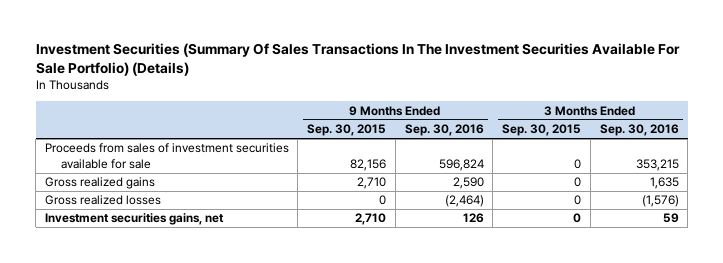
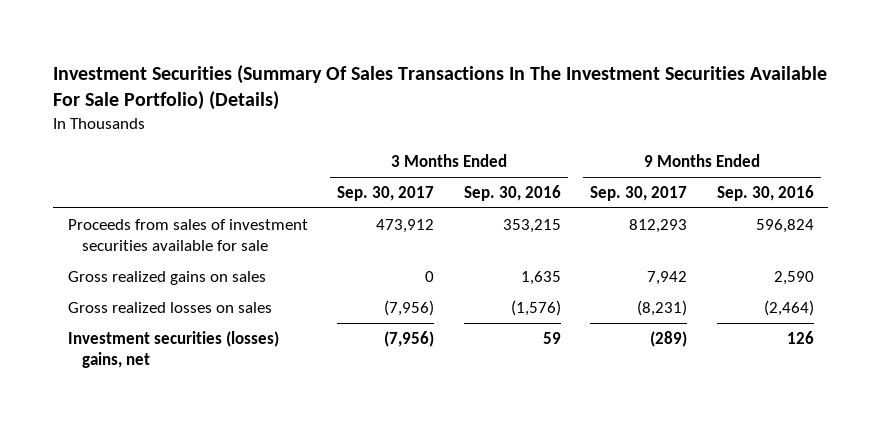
[307,124,387,137] Sep. 30, 2015 -> none
[502,124,582,137] Sep. 30, 2015 -> none
none -> [337,185,435,201] Sep. 30, 2017
none -> [590,185,688,201] Sep. 30, 2017
[44,177,155,190] Gross realized gains -> [68,270,267,285] Gross realized gains on sales
[44,195,161,206] Gross realized losses -> [68,301,273,313] Gross realized losses on sales
[44,213,224,226] Investment securities gains, net -> [68,330,280,369] Investment securities (losses) gains, net

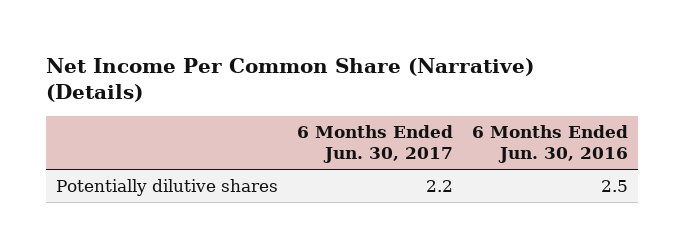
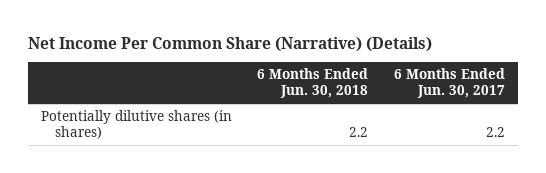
[472,125,629,164] 6 Months Ended Jun. 30, 2016 -> none
none -> [257,68,369,99] 6 Months Ended Jun. 30, 2018
[55,179,278,197] Potentially dilutive shares -> [40,110,232,140] Potentially dilutive shares (in shares)

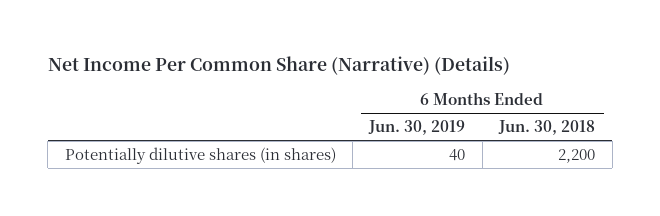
[393,68,505,99] 6 Months Ended Jun. 30, 2017 -> none
none -> [368,120,466,136] Jun. 30, 2019
[349,127,369,138] 2.2 -> [558,149,596,164] 2,200

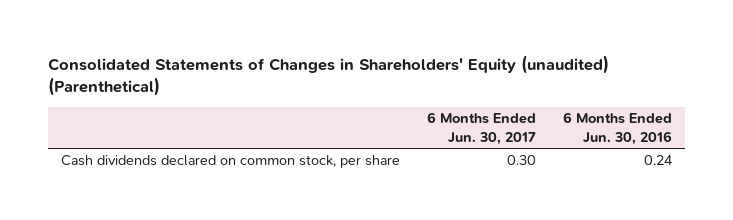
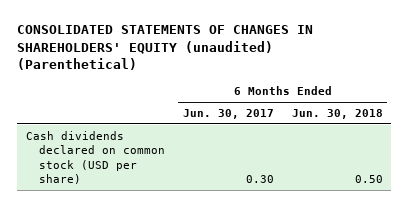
[47,55,609,97] Consolidated Statements of Changes in Shareholders' Equity (unaudited) (Parenthetical) -> [17,25,314,71] CONSOLIDATED STATEMENTS OF CHANGES IN SHAREHOLDERS' EQUITY (unaudited) (Parenthetical)
[562,112,672,145] 6 Months Ended Jun. 30, 2016 -> none
none -> [291,108,383,119] Jun. 30, 2018
[61,155,401,169] Cash dividends declared on common stock, per share -> [25,130,166,185] Cash dividends declared on common stock (USD per share)

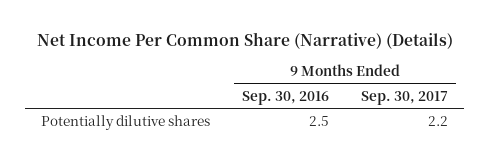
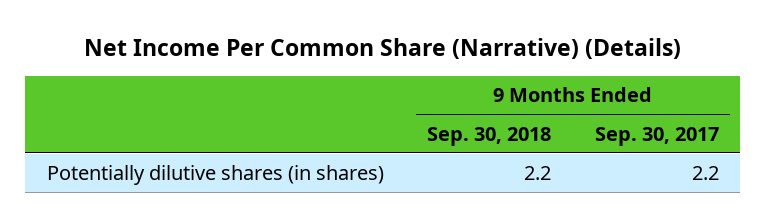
[242,90,330,105] Sep. 30, 2016 -> none
none -> [427,126,552,146] Sep. 30, 2018
[41,115,211,131] Potentially dilutive shares -> [46,165,384,186] Potentially dilutive shares (in shares)

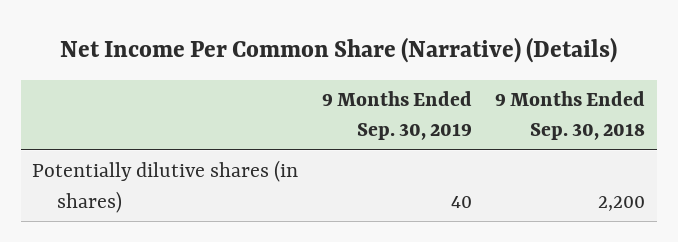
[594,126,719,146] Sep. 30, 2017 -> none
none -> [321,91,472,141] 9 Months Ended Sep. 30, 2019
[524,166,552,181] 2.2 -> [598,195,646,211] 2,200

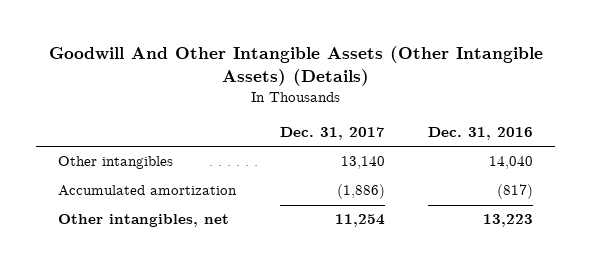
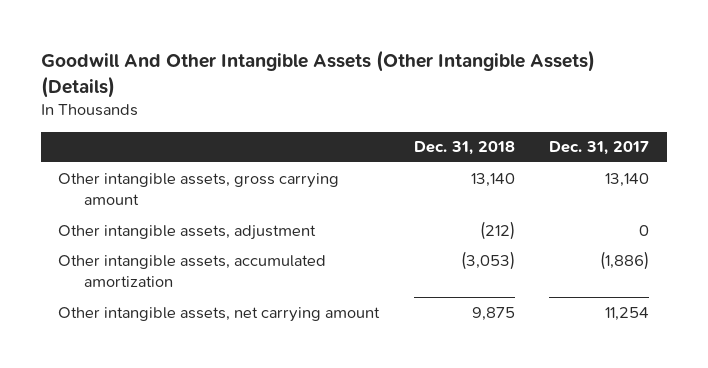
[428,126,534,140] Dec. 31, 2016 -> none
none -> [413,141,515,156] Dec. 31, 2018
[57,156,173,170] Other intangibles -> [58,172,340,206] Other intangible assets, gross carrying amount
none -> [58,224,317,240] Other intangible assets, adjustment
[57,185,237,197] Accumulated amortization -> [58,254,327,288] Other intangible assets, accumulated amortization
[57,214,229,228] Other intangibles, net -> [58,306,381,322] Other intangible assets, net carrying amount

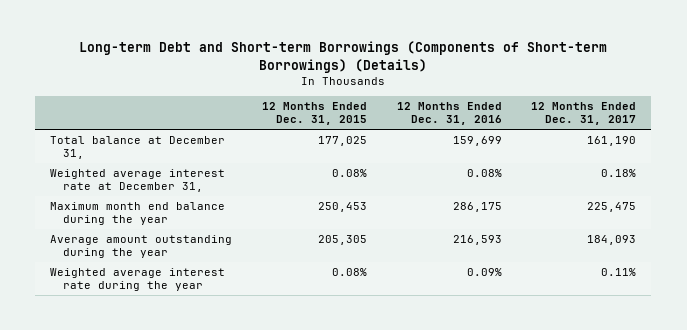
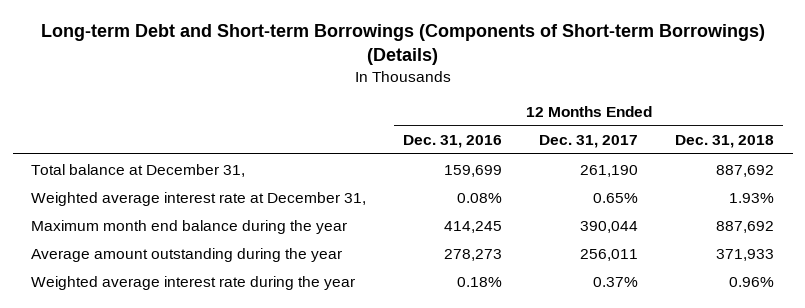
[261,101,367,126] 12 Months Ended Dec. 31, 2015 -> none
none -> [675,134,775,148] Dec. 31, 2018
[587,135,637,146] 161,190 -> [580,164,639,177] 261,190
[601,168,637,177] 0.18% -> [593,192,639,203] 0.65%
[452,201,502,212] 286,175 -> [444,220,503,233] 414,245
[587,201,637,212] 225,475 -> [580,220,639,233] 390,044
[452,234,502,245] 216,593 -> [444,248,503,261] 278,273
[587,234,637,245] 184,093 -> [580,248,639,261] 256,011
[466,267,502,276] 0.09% -> [457,276,503,287] 0.18%
[601,267,637,276] 0.11% -> [593,276,639,287] 0.37%

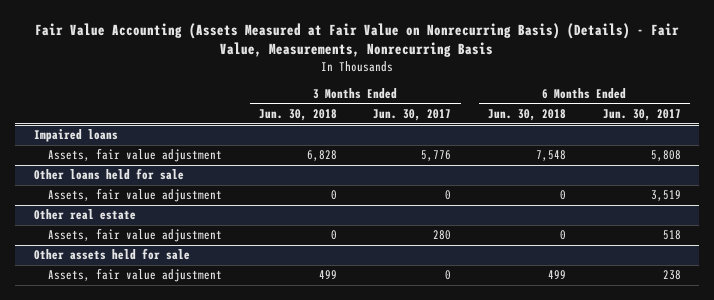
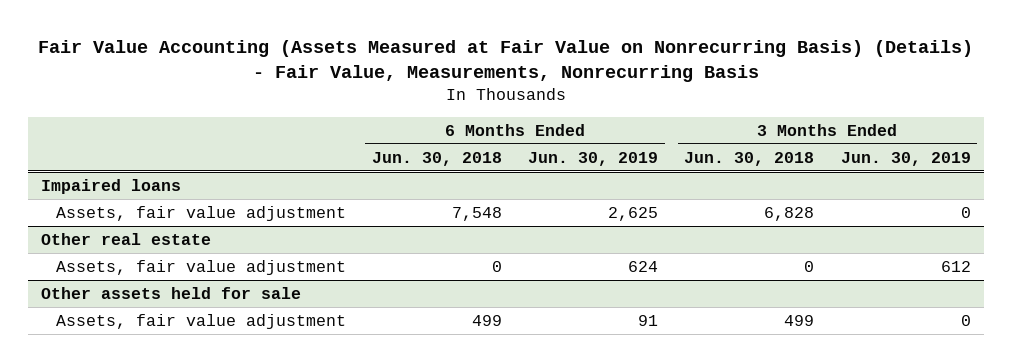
[373,109,452,122] Jun. 30, 2017 -> none
[602,109,681,122] Jun. 30, 2017 -> none
none -> [528,151,659,166] Jun. 30, 2019
none -> [840,151,971,166] Jun. 30, 2019
[33,168,184,181] Other loans held for sale -> none
[48,188,223,203] Assets, fair value adjustment -> none

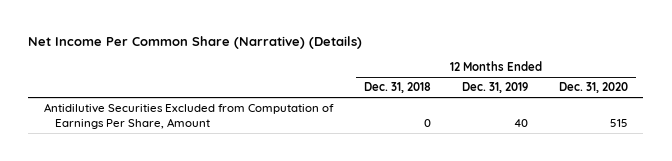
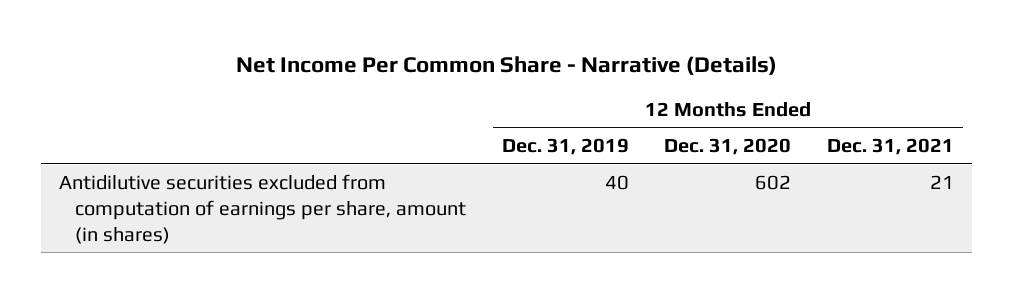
[28,35,363,49] Net Income Per Common Share (Narrative) (Details) -> [235,55,777,75] Net Income Per Common Share - Narrative (Details)
[363,82,431,94] Dec. 31, 2018 -> none
none -> [827,138,955,156] Dec. 31, 2021
[43,103,334,129] Antidilutive Securities Excluded from Computation of Earnings Per Share, Amount -> [59,174,466,244] Antidilutive securities excluded from computation of earnings per share, amount (in shares)
[609,118,628,127] 515 -> [755,175,792,191] 602

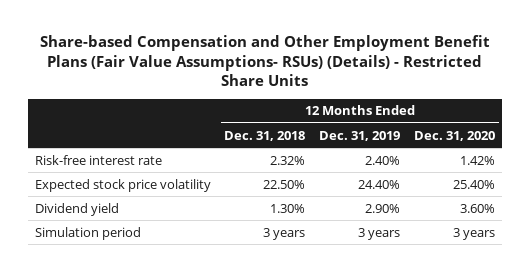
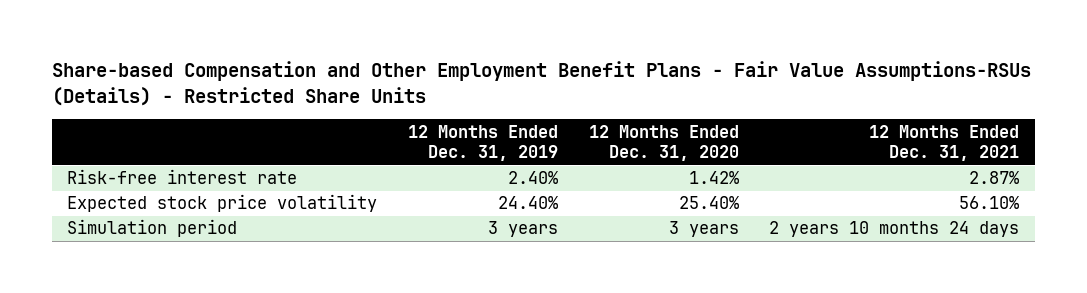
[39,35,490,87] Share-based Compensation and Other Employment Benefit Plans (Fair Value Assumptions- RSUs) (Details) - Restricted Share Units -> [51,61,1031,106] Share-based Compensation and Other Employment Benefit Plans - Fair Value Assumptions-RSUs (Details) - Restricted Share Units
[224,130,306,141] Dec. 31, 2018 -> none
none -> [869,124,1020,162] 12 Months Ended Dec. 31, 2021
[34,202,119,216] Dividend yield -> none

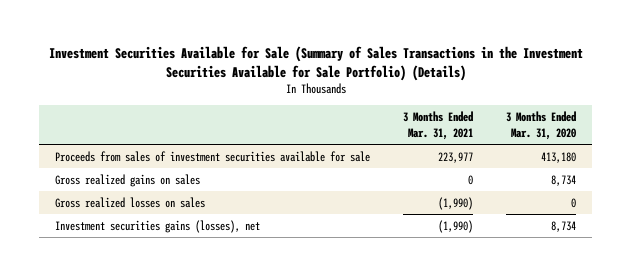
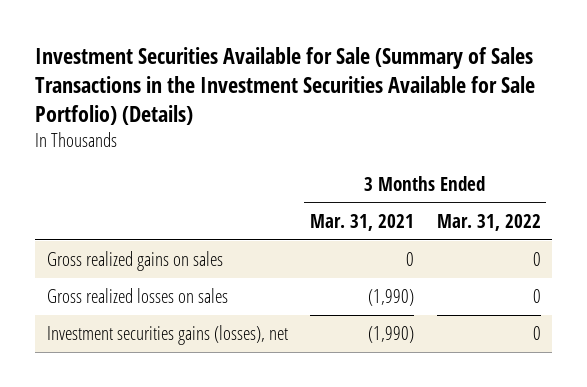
[505,111,576,140] 3 Months Ended Mar. 31, 2020 -> none
none -> [436,213,541,231] Mar. 31, 2022
[55,150,371,162] Proceeds from sales of investment securities available for sale -> none

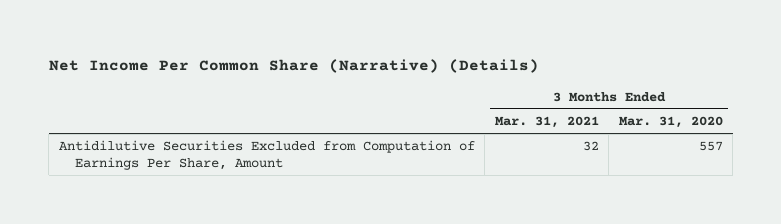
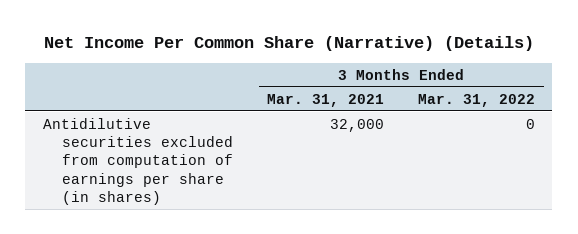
[618,116,723,129] Mar. 31, 2020 -> none
none -> [418,93,536,107] Mar. 31, 2022
[58,140,475,170] Antidilutive Securities Excluded from Computation of Earnings Per Share, Amount -> [42,117,233,205] Antidilutive securities excluded from computation of earnings per share (in shares)
[582,141,599,152] 32 -> [330,118,385,132] 32,000

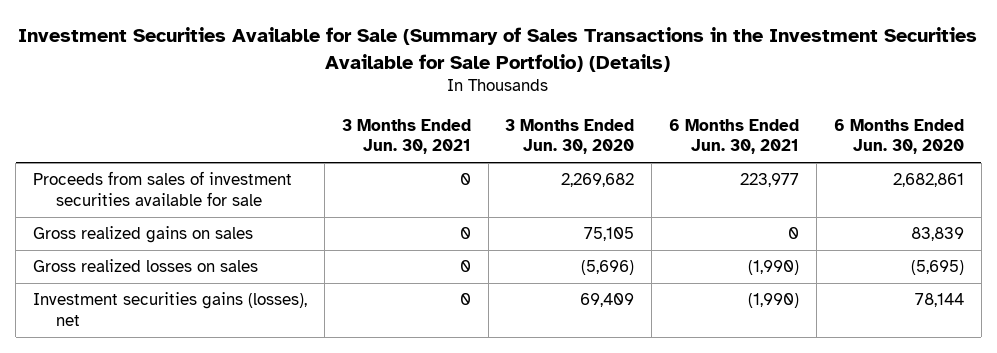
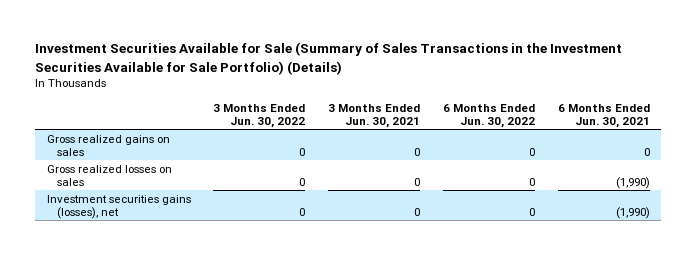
[505,118,635,155] 3 Months Ended Jun. 30, 2020 -> none
[833,118,964,155] 6 Months Ended Jun. 30, 2020 -> none
none -> [213,103,306,129] 3 Months Ended Jun. 30, 2022
none -> [442,103,535,129] 6 Months Ended Jun. 30, 2022
[33,171,293,207] Proceeds from sales of investment securities available for sale -> none

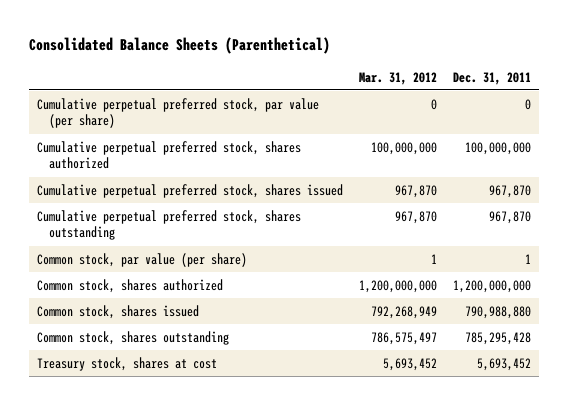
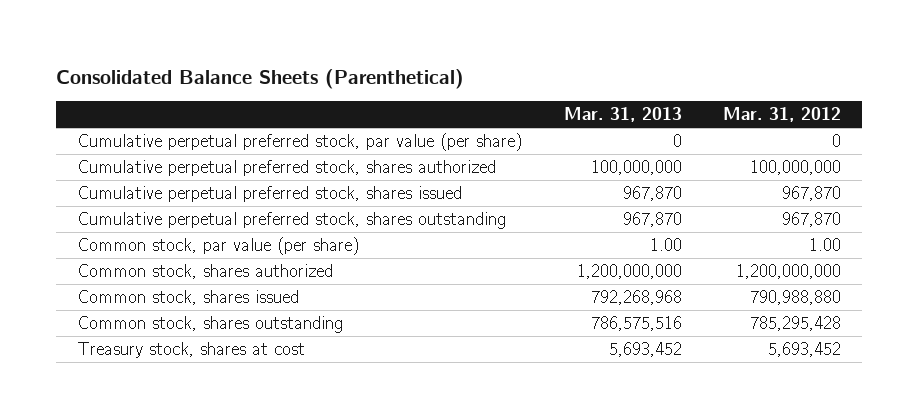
[453,71,532,85] Dec. 31, 2011 -> none
none -> [563,107,682,123] Mar. 31, 2013
[431,253,438,264] 1 -> [808,238,841,252] 1.00
[371,305,438,319] 792,268,949 -> [749,290,841,306] 790,988,880
[371,331,438,345] 786,575,497 -> [749,316,841,332] 785,295,428

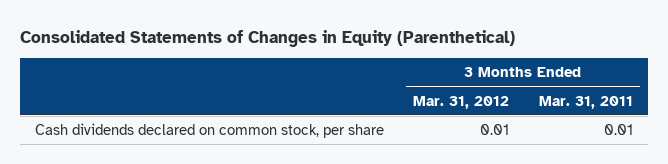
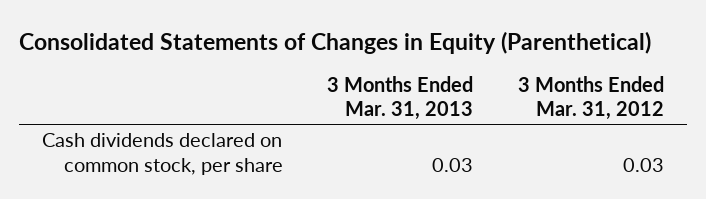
[539,95,634,109] Mar. 31, 2011 -> none
none -> [327,75,474,121] 3 Months Ended Mar. 31, 2013
[480,124,510,136] 0.01 -> [623,157,665,172] 0.03

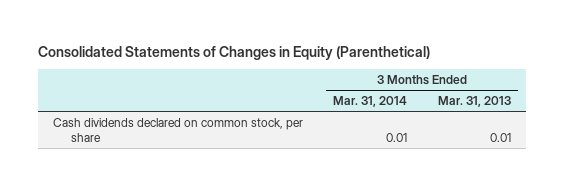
[518,75,665,121] 3 Months Ended Mar. 31, 2012 -> none
none -> [333,96,408,108] Mar. 31, 2014
[432,157,474,172] 0.03 -> [489,132,511,142] 0.01

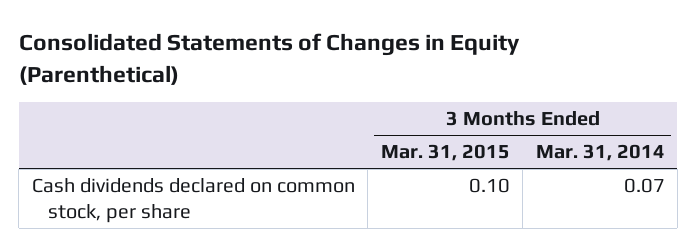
[437,96,511,108] Mar. 31, 2013 -> none
none -> [380,144,510,162] Mar. 31, 2015
[386,132,408,142] 0.01 -> [623,178,665,194] 0.07

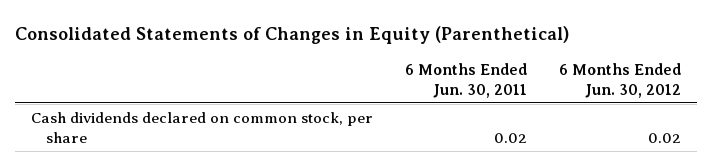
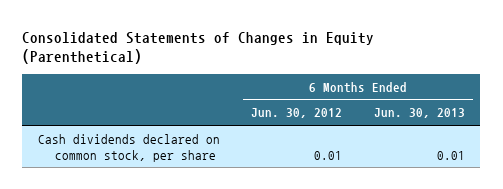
[405,62,528,98] 6 Months Ended Jun. 30, 2011 -> none
none -> [373,108,465,119] Jun. 30, 2013
[648,133,682,144] 0.02 -> [314,150,343,160] 0.01

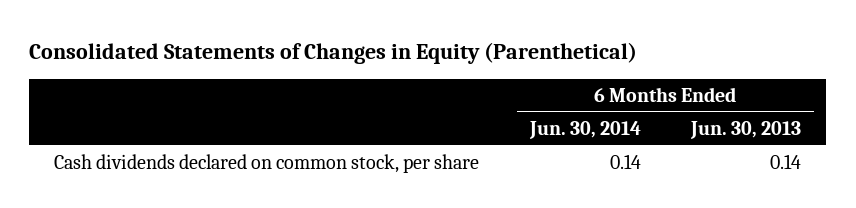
[251,108,343,119] Jun. 30, 2012 -> none
none -> [528,120,641,139] Jun. 30, 2014
[436,150,465,160] 0.01 -> [770,154,802,170] 0.14

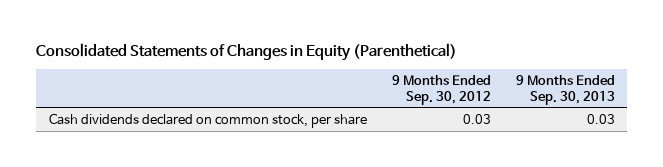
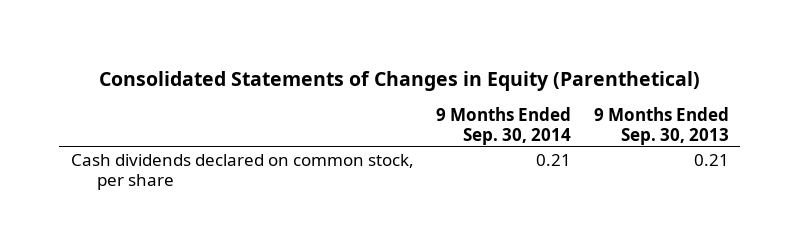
[391,75,491,105] 9 Months Ended Sep. 30, 2012 -> none
none -> [436,107,572,146] 9 Months Ended Sep. 30, 2014
[586,114,615,125] 0.03 -> [693,154,729,167] 0.21

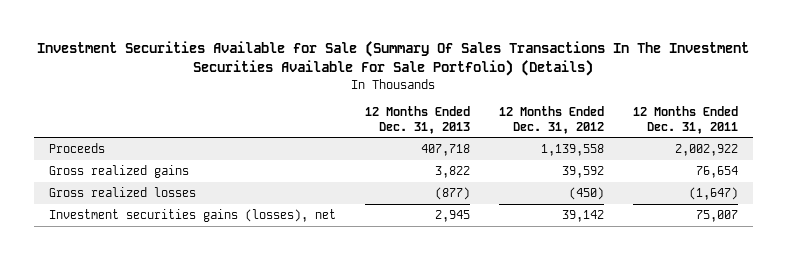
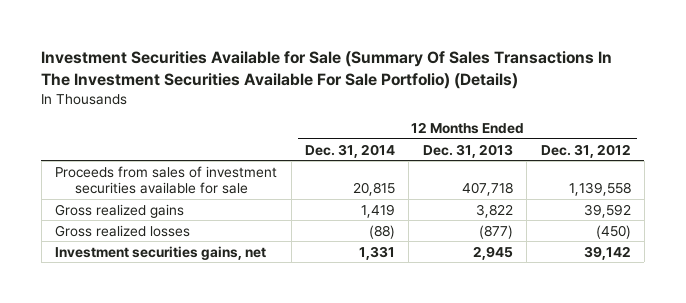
[633,106,739,134] 12 Months Ended Dec. 31, 2011 -> none
none -> [304,143,395,158] Dec. 31, 2014
[48,143,105,154] Proceeds -> [55,165,278,195] Proceeds from sales of investment securities available for sale
[48,209,336,223] Investment securities gains (losses), net -> [55,245,267,260] Investment securities gains, net

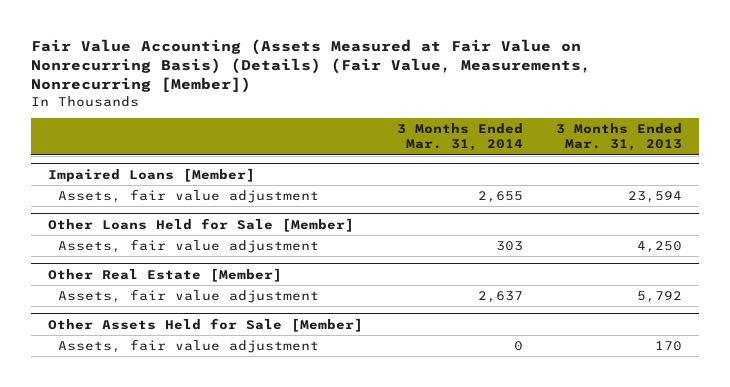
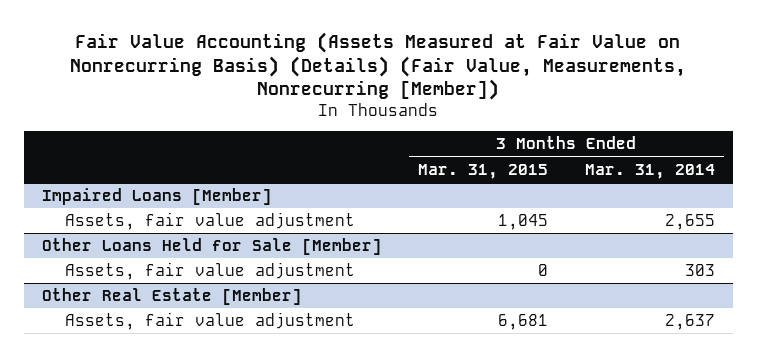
[556,123,683,152] 3 Months Ended Mar. 31, 2013 -> none
none -> [418,163,549,179] Mar. 31, 2015
[48,317,364,332] Other Assets Held for Sale [Member] -> none
[57,339,319,354] Assets, fair value adjustment -> none

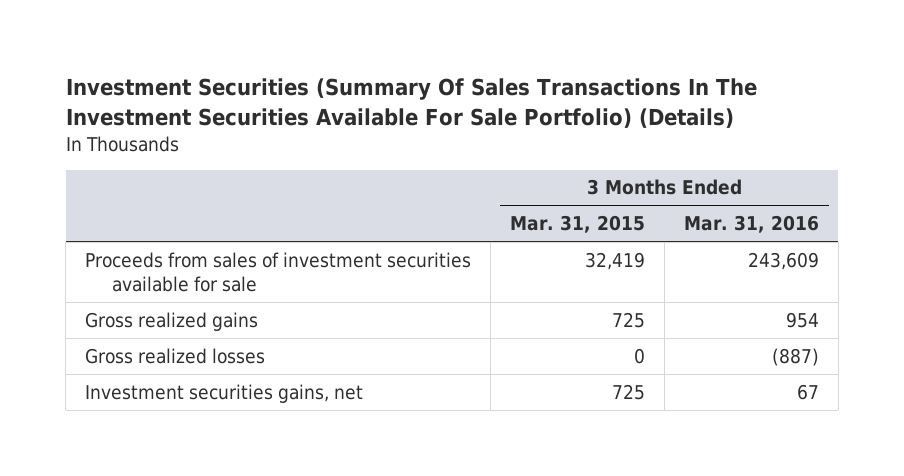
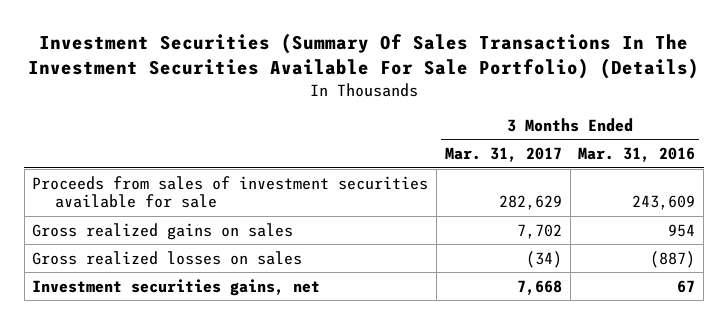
[510,215,646,234] Mar. 31, 2015 -> none
none -> [444,147,562,163] Mar. 31, 2017
[85,311,259,331] Gross realized gains -> [32,222,294,240] Gross realized gains on sales
[85,347,266,364] Gross realized losses -> [32,250,303,265] Gross realized losses on sales

